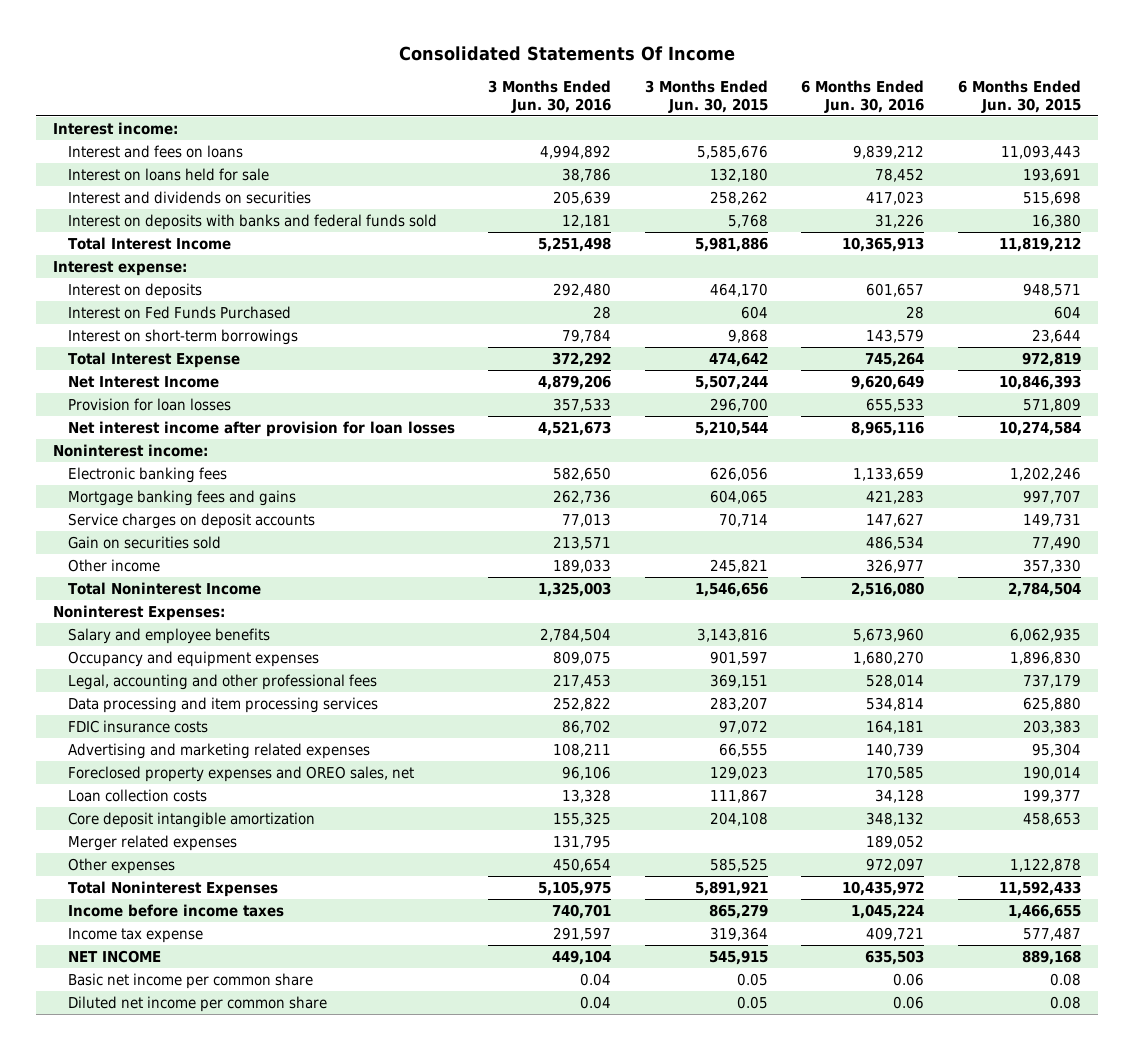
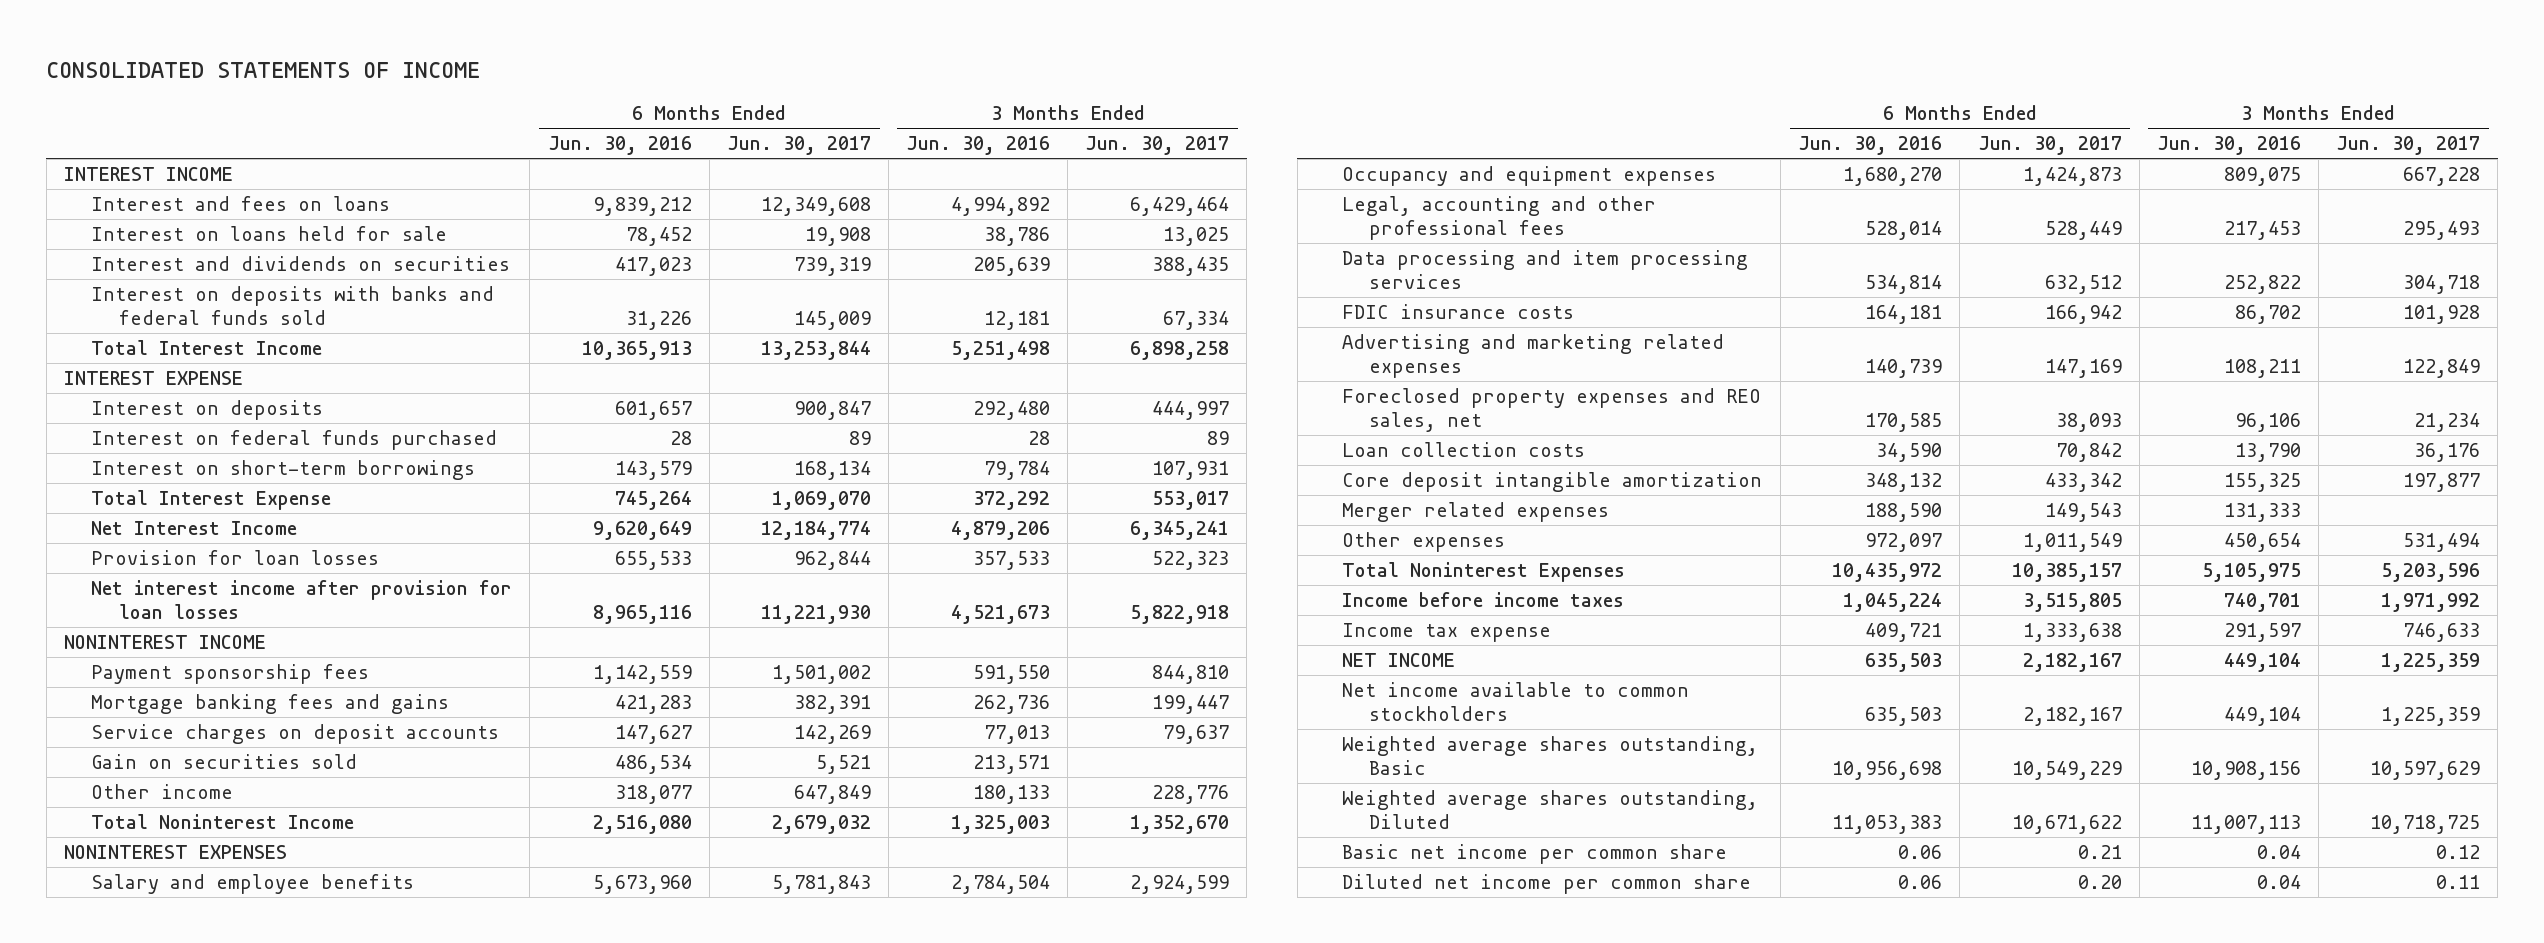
[399,45,736,61] Consolidated Statements Of Income -> [46,61,481,78] CONSOLIDATED STATEMENTS OF INCOME
[644,79,768,113] 3 Months Ended Jun. 30, 2015 -> none
[958,79,1082,113] 6 Months Ended Jun. 30, 2015 -> none
none -> [726,136,871,156] Jun. 30, 2017
none -> [1085,136,1230,156] Jun. 30, 2017
[53,122,179,136] Interest income: -> [63,167,233,182] INTEREST INCOME
[53,261,188,277] Interest expense: -> [63,371,243,386] INTEREST EXPENSE
[67,306,291,320] Interest on Fed Funds Purchased -> [91,430,498,451] Interest on federal funds purchased
[53,444,209,458] Noninterest income: -> [63,635,266,650] NONINTEREST INCOME
[67,467,227,484] Electronic banking fees -> [91,664,370,685] Payment sponsorship fees
[553,467,612,482] 582,650 -> [972,665,1050,685] 591,550
[853,467,925,482] 1,133,659 -> [592,665,692,685] 1,142,559
[553,559,612,574] 189,033 -> [972,785,1050,805] 180,133
[866,559,925,574] 326,977 -> [614,785,692,805] 318,077
[53,605,226,622] Noninterest Expenses: -> [63,845,287,860] NONINTEREST EXPENSES
[67,766,414,783] Foreclosed property expenses and OREO sales, net -> [1342,388,1762,433] Foreclosed property expenses and REO sales, net
[562,789,612,804] 13,328 -> [2234,443,2301,463] 13,790
[875,789,925,804] 34,128 -> [1876,443,1943,463] 34,590
[553,835,612,850] 131,795 -> [2223,503,2301,523] 131,333
[866,835,925,850] 189,052 -> [1865,503,1943,523] 188,590
none -> [1342,682,1690,722] Net income available to common stockholders
none -> [1342,736,1759,776] Weighted average shares outstanding, Basic
none -> [1342,790,1759,830] Weighted average shares outstanding, Diluted

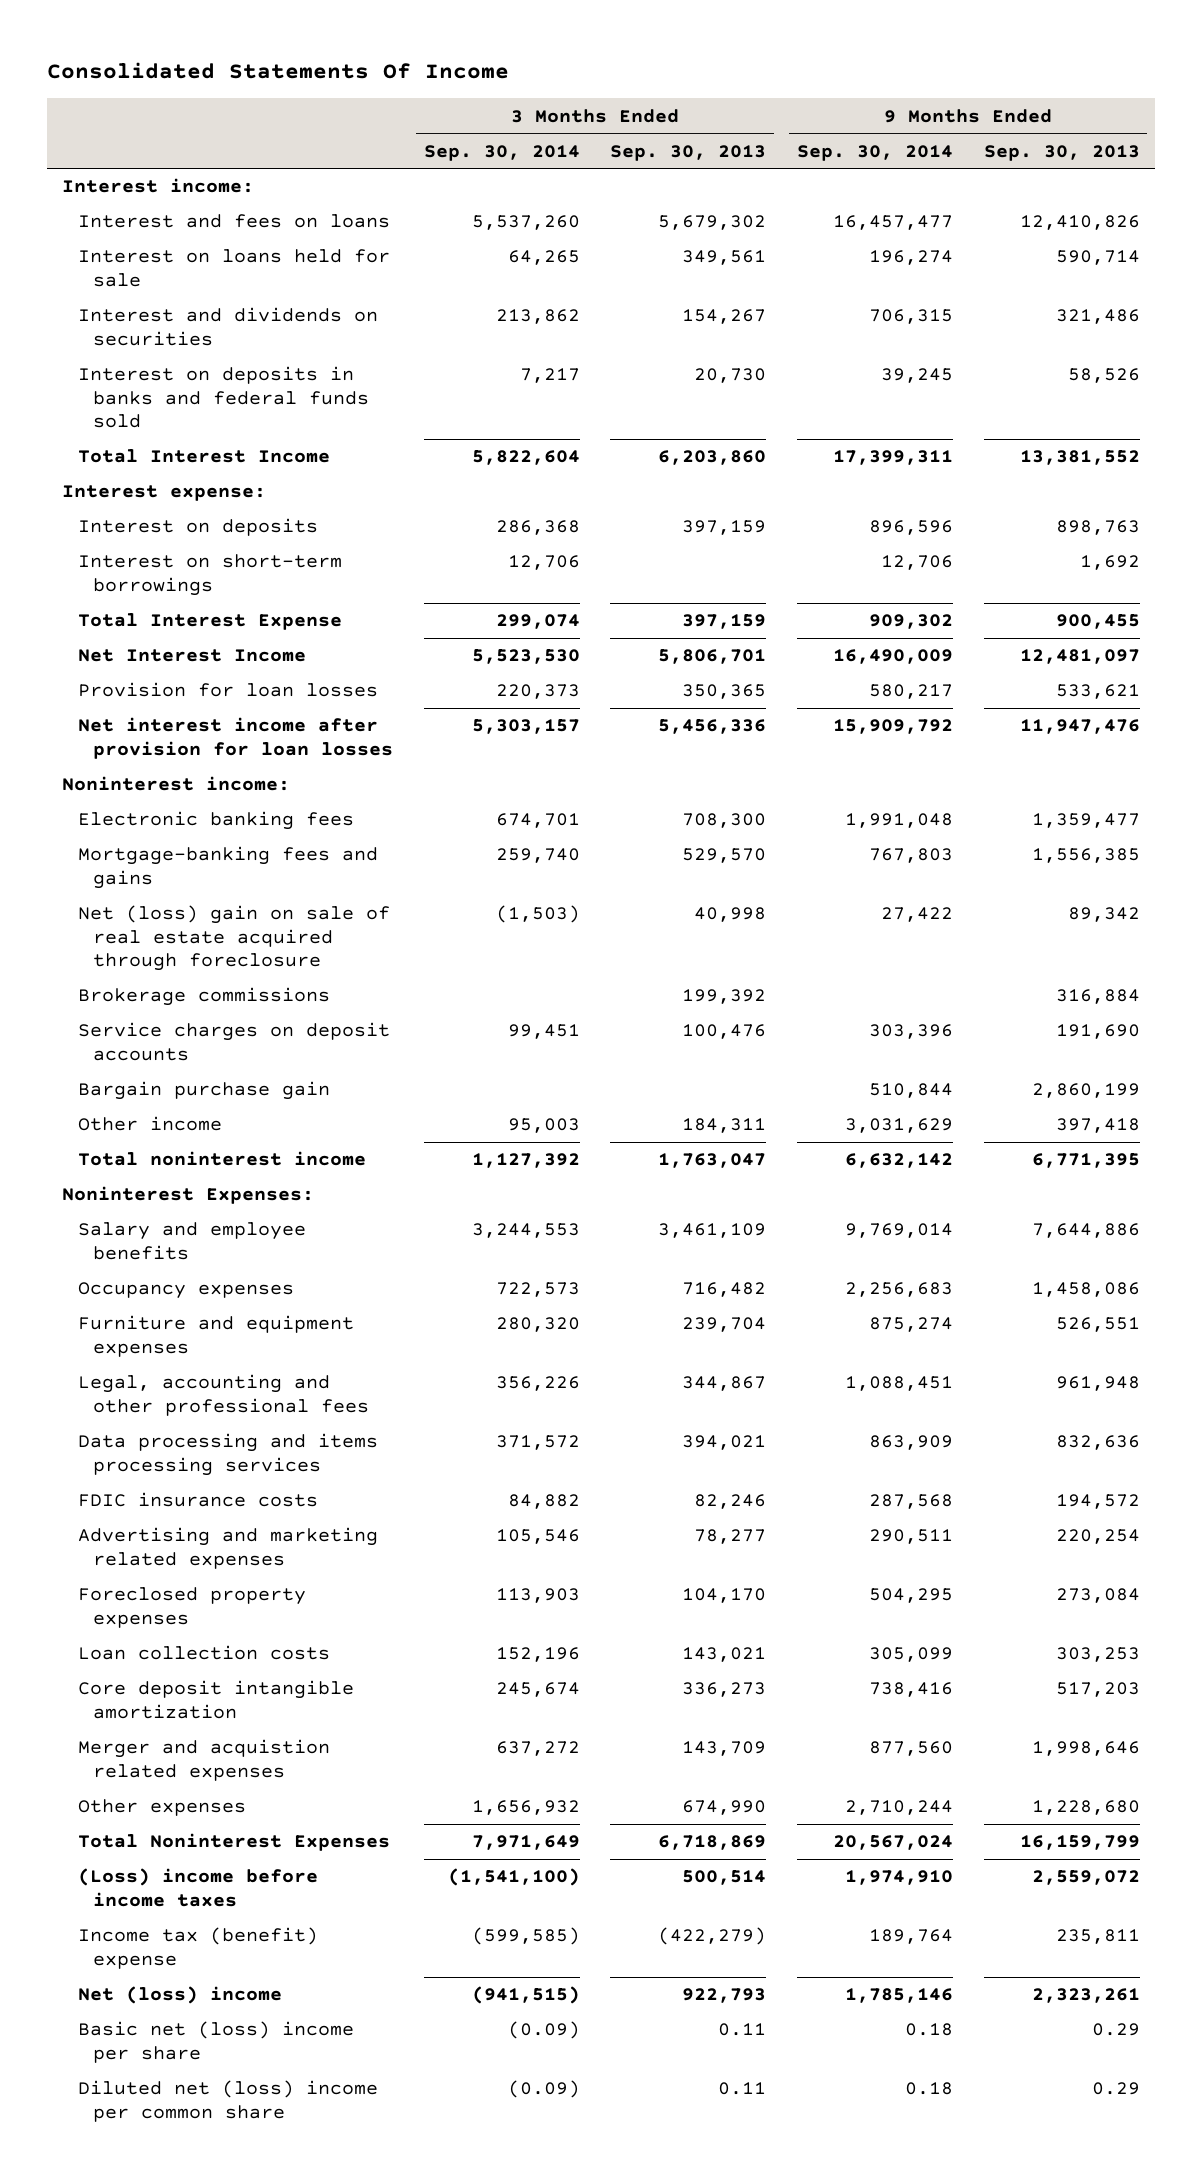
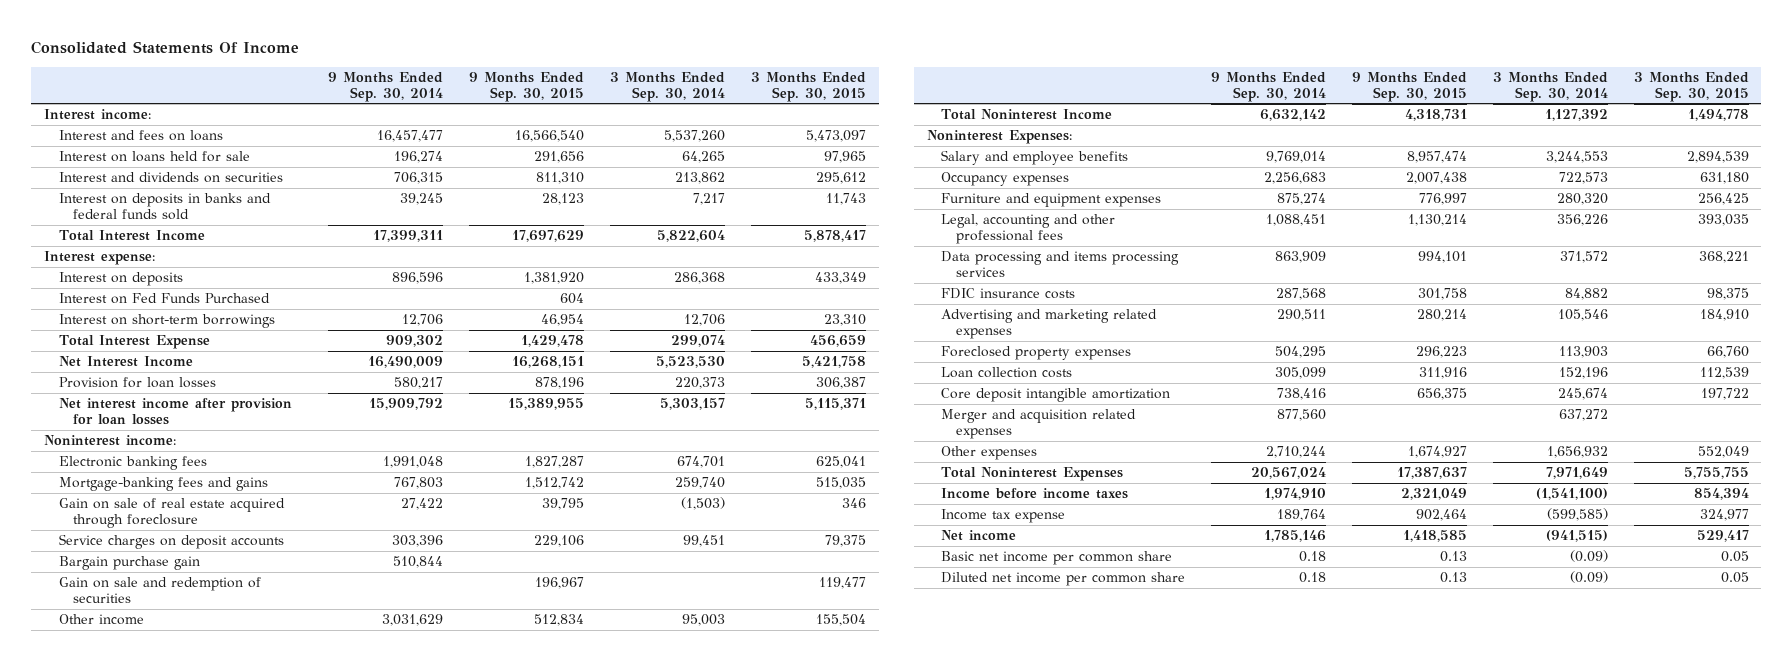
[610,144,767,161] Sep. 30, 2013 -> none
[983,144,1140,161] Sep. 30, 2013 -> none
none -> [469,71,585,102] 9 Months Ended Sep. 30, 2015
none -> [750,71,866,102] 3 Months Ended Sep. 30, 2015
none -> [58,293,270,305] Interest on Fed Funds Purchased
[77,987,330,1007] Brokerage commissions -> none
[77,905,390,972] Net (loss) gain on sale of real estate acquired through foreclosure -> [58,498,285,529] Gain on sale of real estate acquired through foreclosure
none -> [58,577,261,604] Gain on sale and redemption of securities
[77,1151,366,1167] Total noninterest income -> [941,109,1113,121] Total Noninterest Income
[77,1739,330,1781] Merger and acquistion related expenses -> [941,409,1137,440] Merger and acquisition related expenses
[77,1868,318,1907] (Loss) income before income taxes -> [941,488,1129,500] Income before income taxes
[77,1927,318,1969] Income tax (benefit) expense -> [941,509,1066,524] Income tax expense
[77,1986,282,2005] Net (loss) income -> [941,530,1017,542] Net income
[77,2021,354,2063] Basic net (loss) income per share -> [941,551,1173,566] Basic net income per common share
[77,2080,378,2122] Diluted net (loss) income per common share -> [941,572,1186,587] Diluted net income per common share

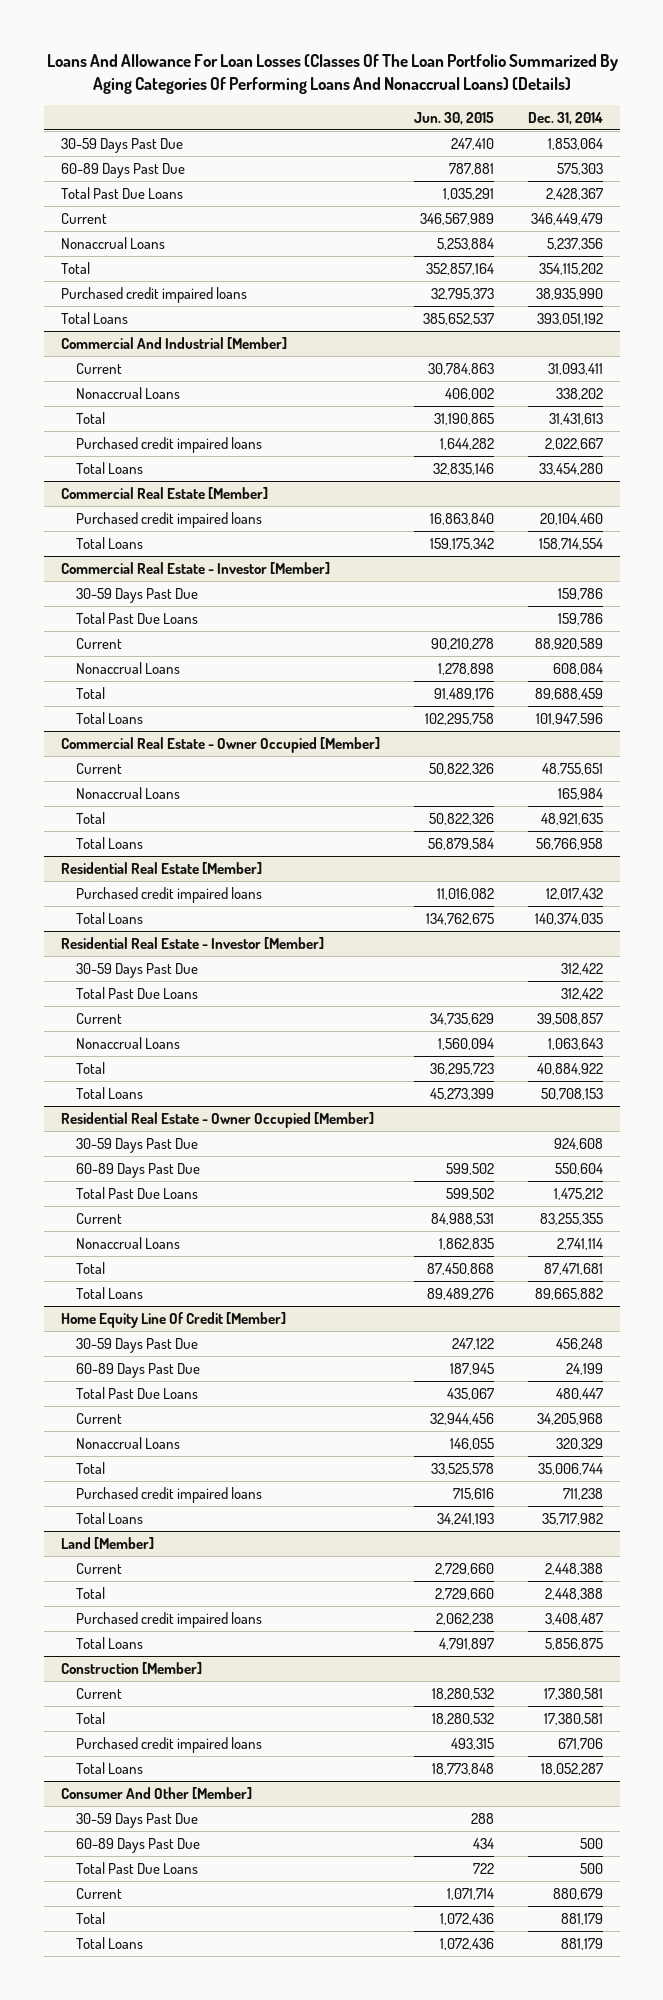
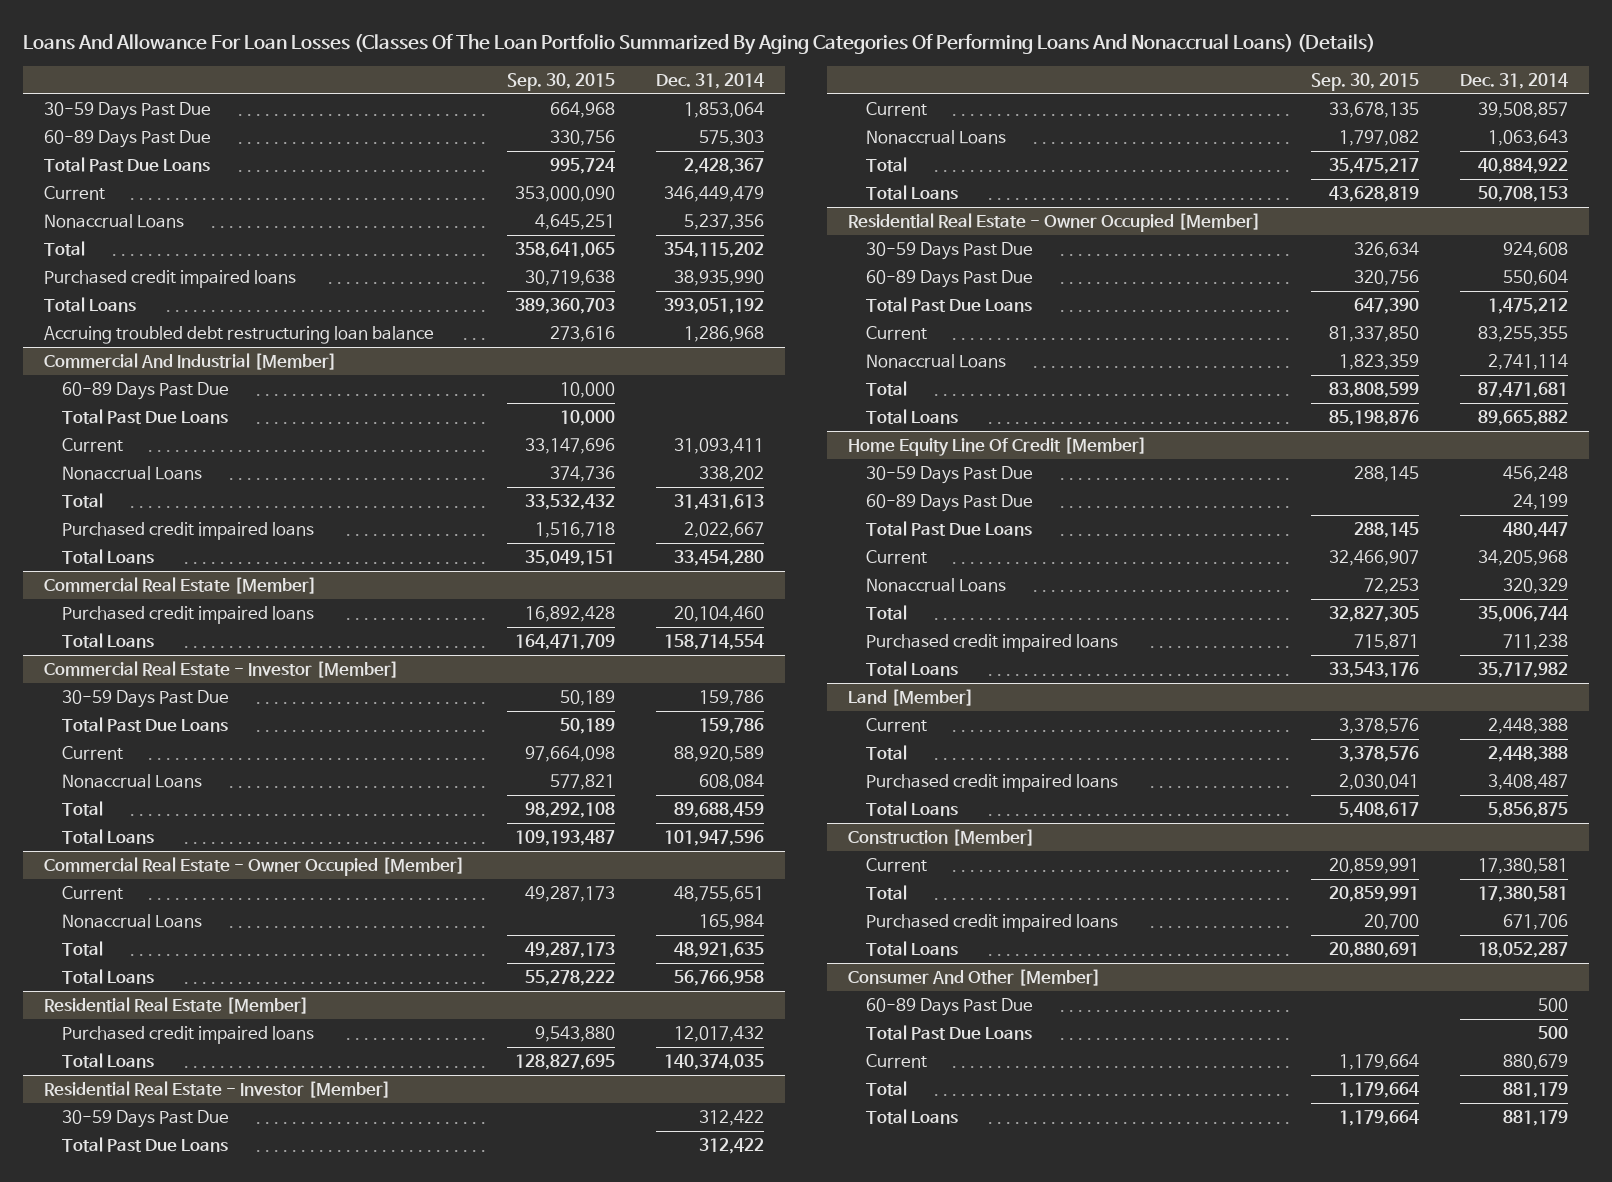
[413,111,494,125] Jun. 30, 2015 -> none
none -> [506,72,615,91] Sep. 30, 2015
none -> [44,326,435,345] Accruing troubled debt restructuring loan balance
none -> [61,382,229,401] 60-89 Days Past Due
none -> [61,409,228,425] Total Past Due Loans
[76,1813,199,1829] 30-59 Days Past Due -> none

